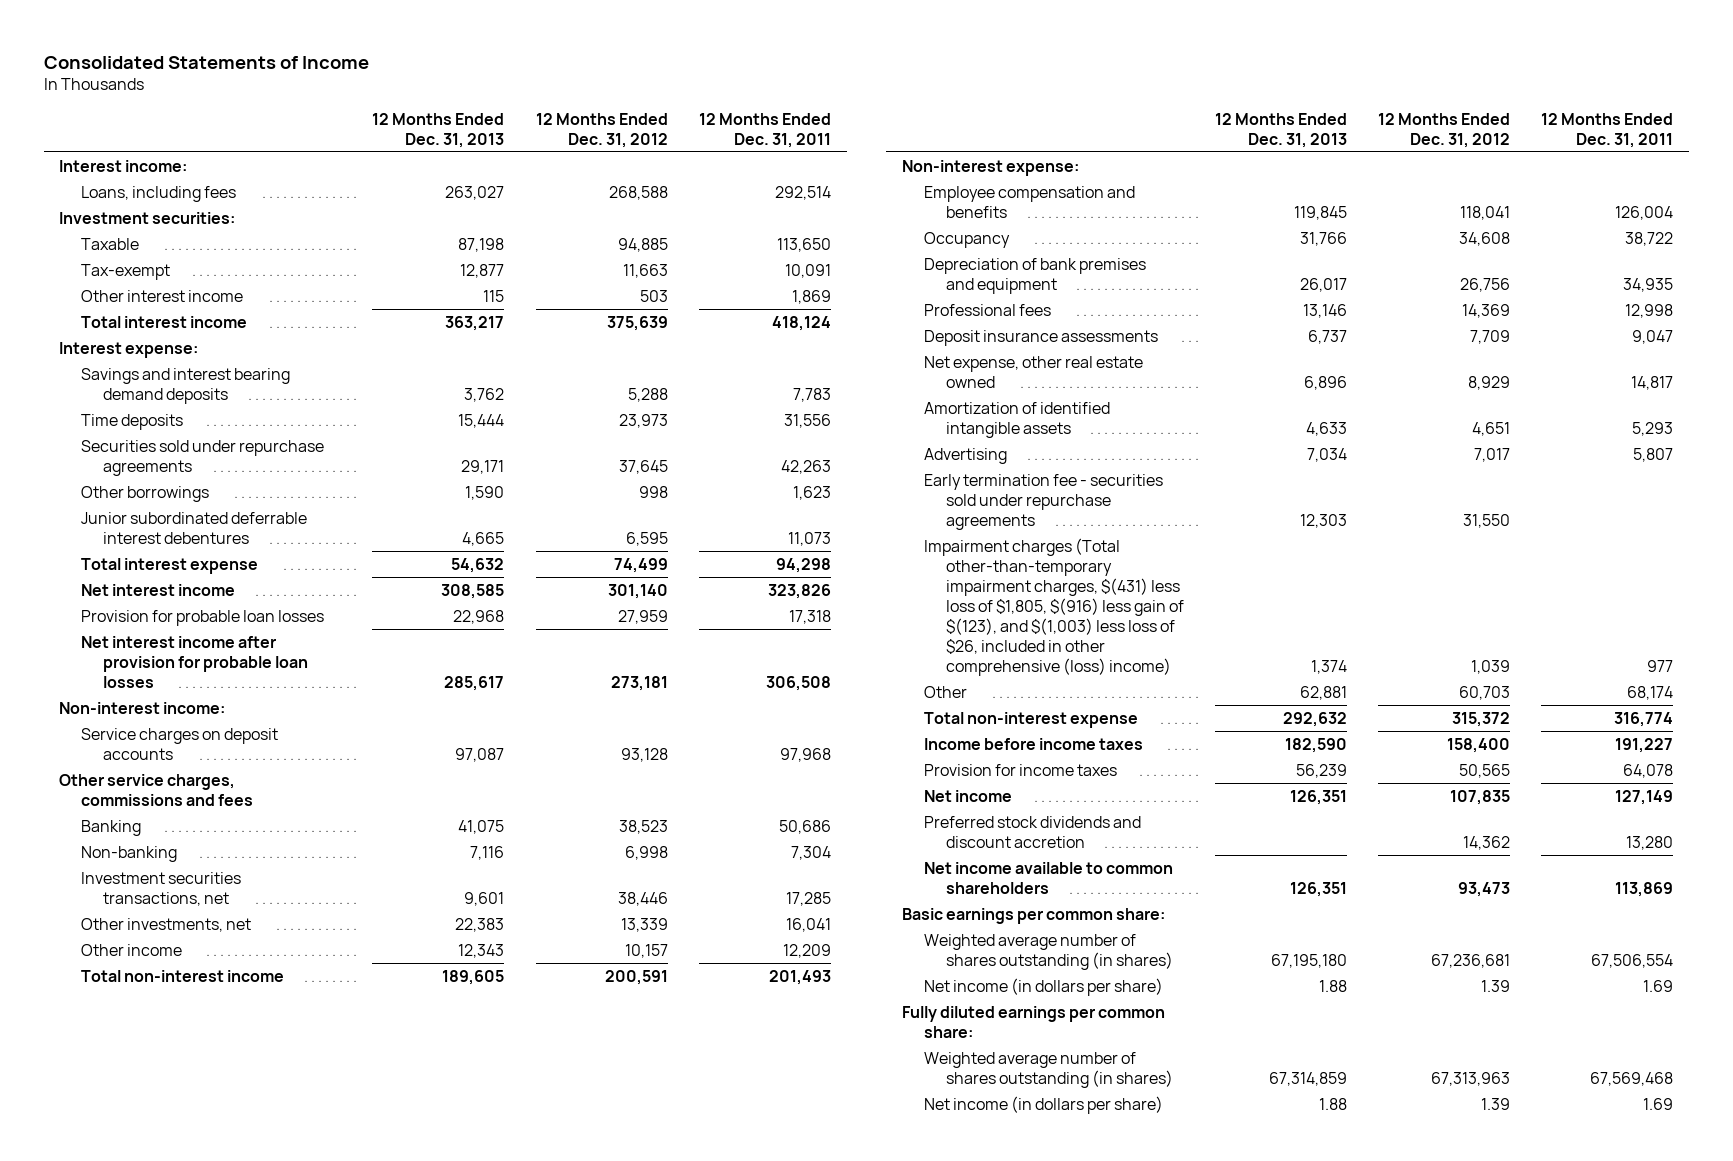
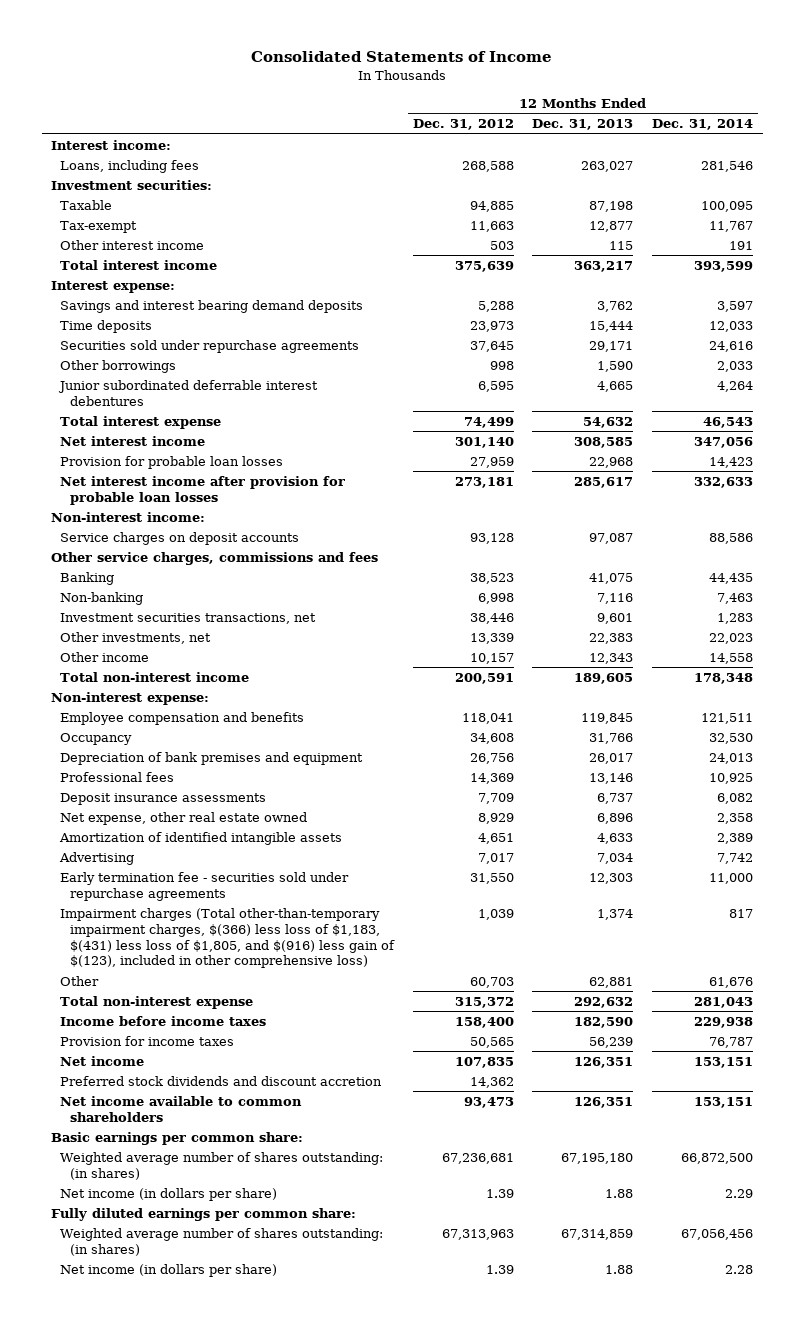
[698,112,831,148] 12 Months Ended Dec. 31, 2011 -> none
none -> [652,119,754,131] Dec. 31, 2014
[923,537,1184,677] Impairment charges (Total other-than-temporary impairment charges, $(431) less loss of $1,805, $(916) less gain of $(123), and $(1,003) less loss of $26, included in other comprehensive (loss) income) -> [60,907,395,969] Impairment charges (Total other-than-temporary impairment charges, $(366) less loss of $1,183, $(431) less loss of $1,805, and $(916) less gain of $(123), included in other comprehensive loss)
[923,933,1173,970] Weighted average number of shares outstanding (in shares) -> [60,1151,384,1180] Weighted average number of shares outstanding: (in shares)
[923,1051,1173,1088] Weighted average number of shares outstanding (in shares) -> [60,1227,384,1256] Weighted average number of shares outstanding: (in shares)

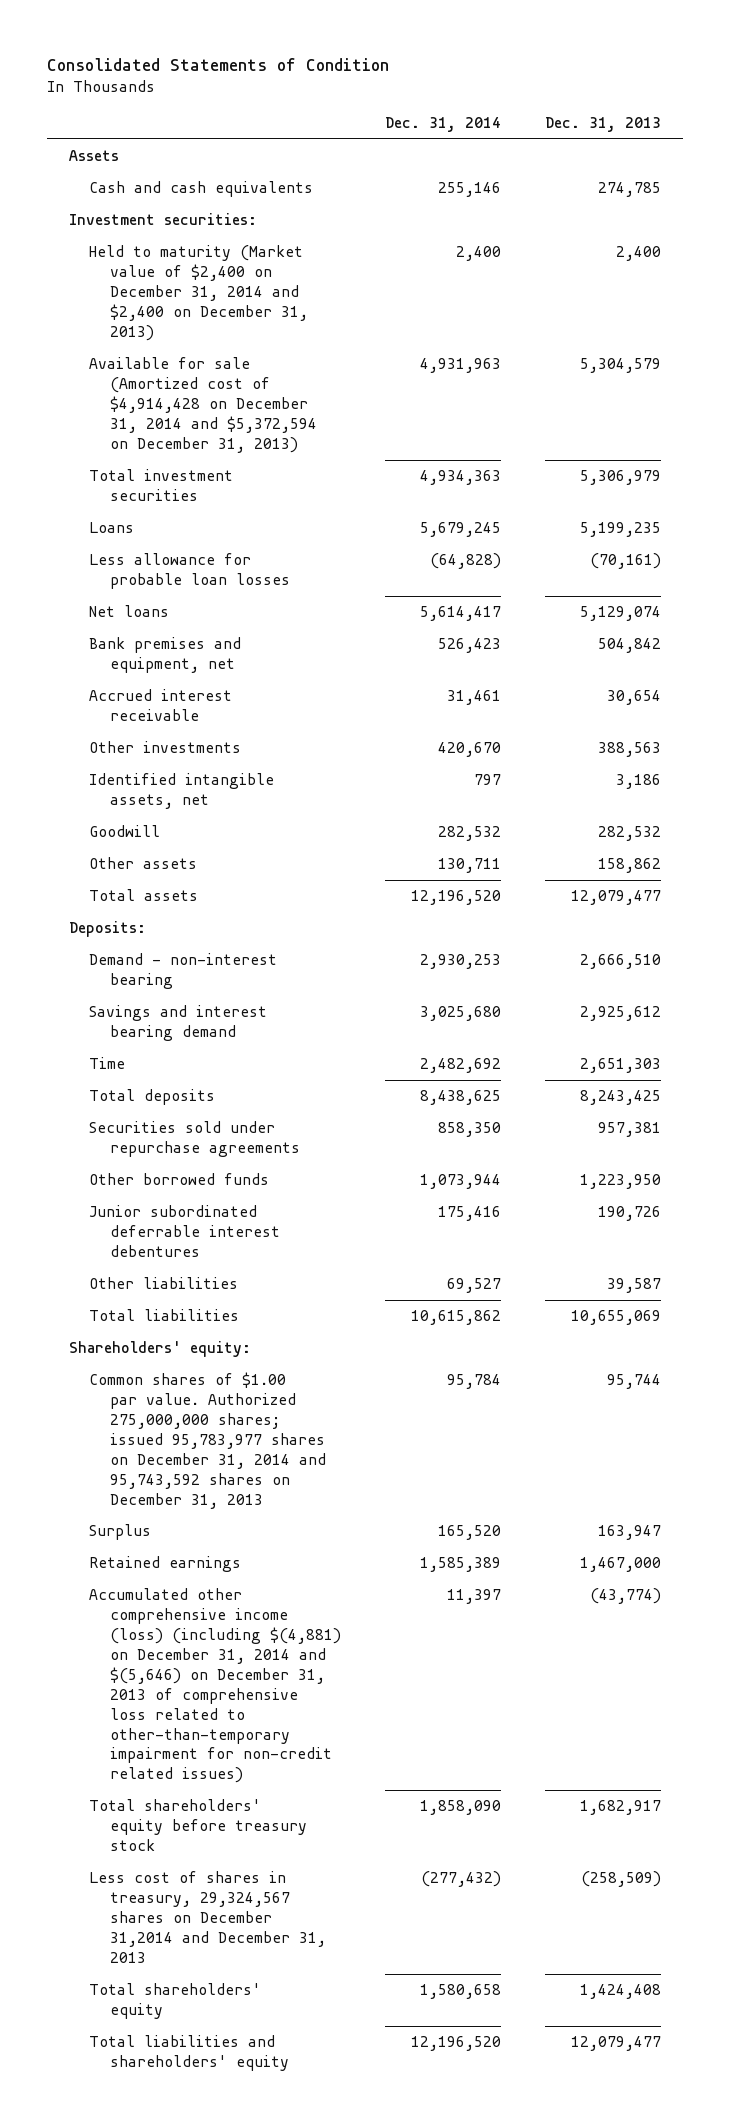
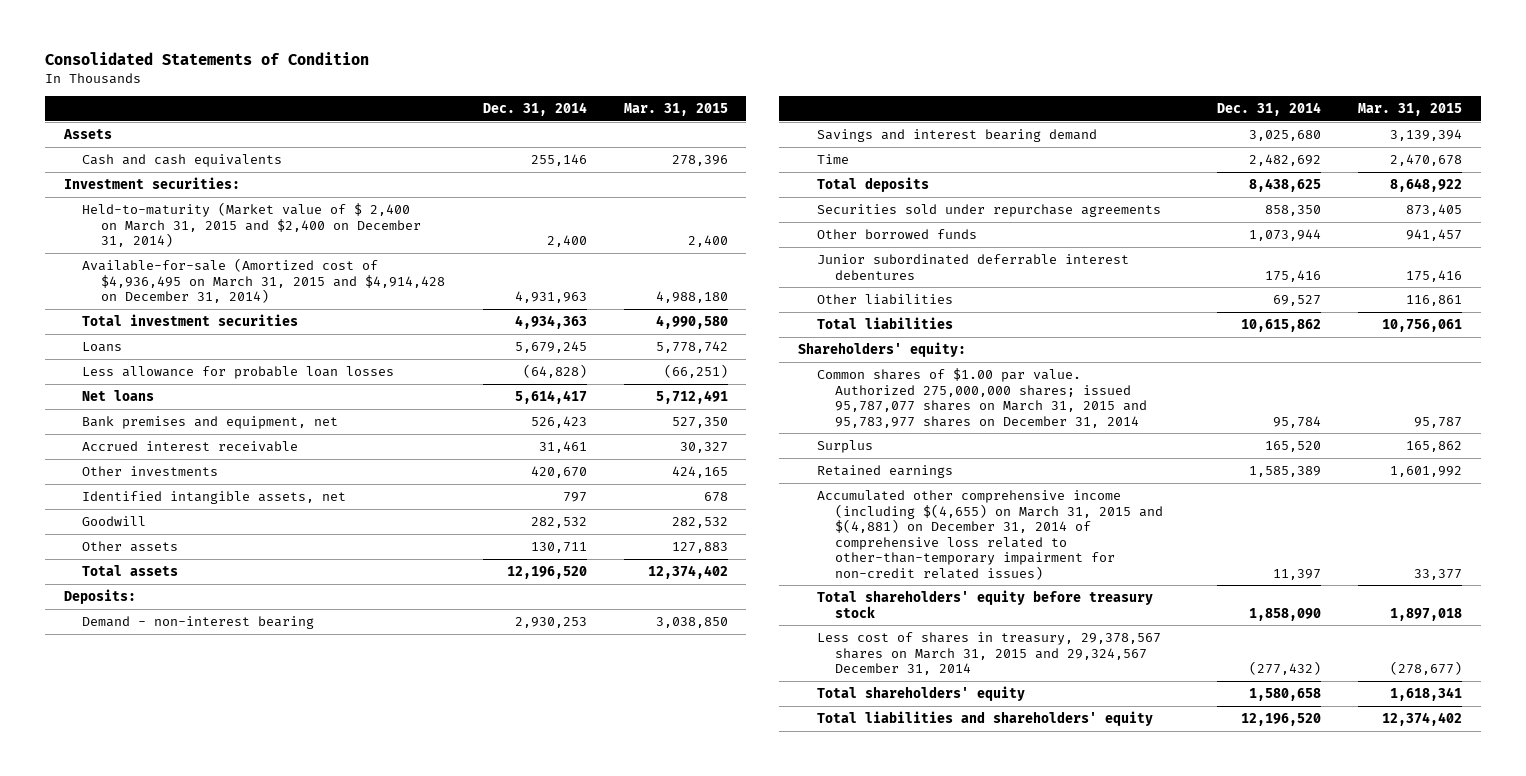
[545,117,662,133] Dec. 31, 2013 -> none
none -> [623,102,728,116] Mar. 31, 2015
[89,245,308,341] Held to maturity (Market value of $2,400 on December 31, 2014 and $2,400 on December 31, 2013) -> [82,202,422,248] Held-to-maturity (Market value of $ 2,400 on March 31, 2015 and $2,400 on December 31, 2014)
[89,357,317,453] Available for sale (Amortized cost of $4,914,428 on December 31, 2014 and $5,372,594 on December 31, 2013) -> [82,258,446,304] Available-for-sale (Amortized cost of $4,936,495 on March 31, 2015 and $4,914,428 on December 31, 2014)
[89,1372,326,1509] Common shares of $1.00 par value. Authorized 275,000,000 shares; issued 95,783,977 shares on December 31, 2014 and 95,743,592 shares on December 31, 2013 -> [816,368,1148,428] Common shares of $1.00 par value. Authorized 275,000,000 shares; issued 95,787,077 shares on March 31, 2015 and 95,783,977 shares on December 31, 2014
[89,1588,341,1784] Accumulated other comprehensive income (loss) (including $(4,881) on December 31, 2014 and $(5,646) on December 31, 2013 of comprehensive loss related to other-than-temporary impairment for non-credit related issues) -> [816,490,1164,580] Accumulated other comprehensive income (including $(4,655) on March 31, 2015 and $(4,881) on December 31, 2014 of comprehensive loss related to other-than-temporary impairment for non-credit related issues)
[89,1871,326,1963] Less cost of shares in treasury, 29,324,567 shares on December 31,2014 and December 31, 2013 -> [816,632,1161,676] Less cost of shares in treasury, 29,378,567 shares on March 31, 2015 and 29,324,567 December 31, 2014

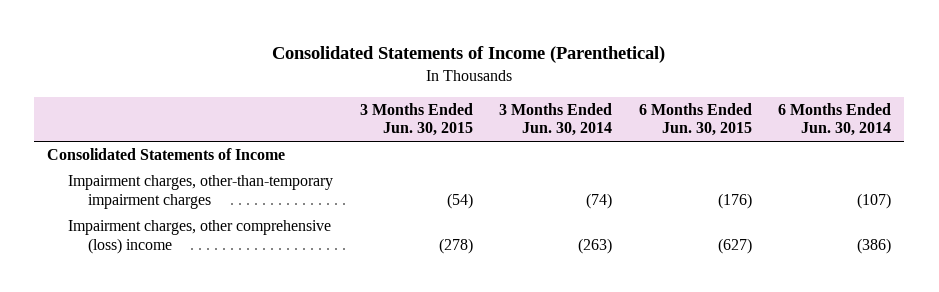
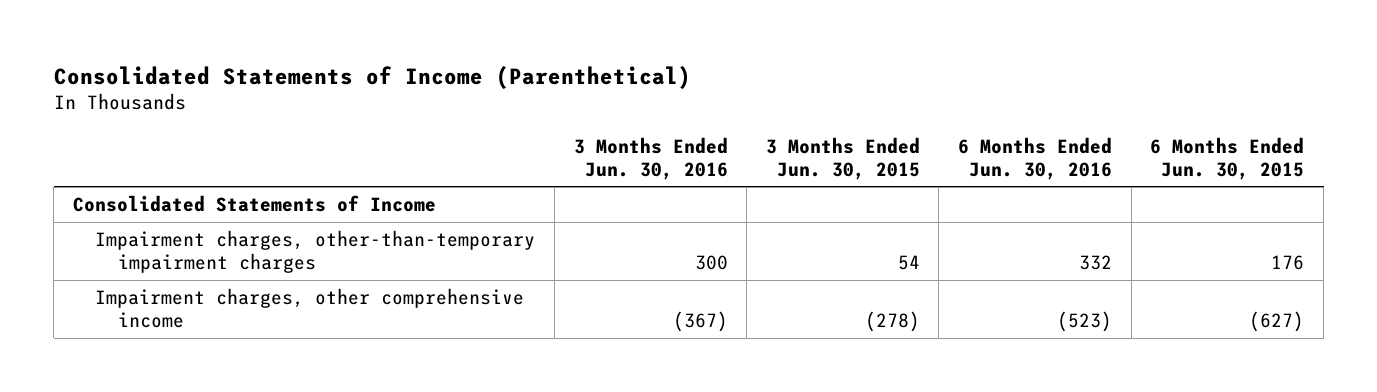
[499,102,613,137] 3 Months Ended Jun. 30, 2014 -> none
[778,102,892,137] 6 Months Ended Jun. 30, 2014 -> none
none -> [573,136,728,180] 3 Months Ended Jun. 30, 2016
none -> [958,136,1113,180] 6 Months Ended Jun. 30, 2016
[446,192,473,209] (54) -> [897,255,920,271] 54
[717,192,752,209] (176) -> [1271,255,1305,271] 176
[67,220,331,254] Impairment charges, other comprehensive (loss) income -> [95,288,525,329] Impairment charges, other comprehensive income

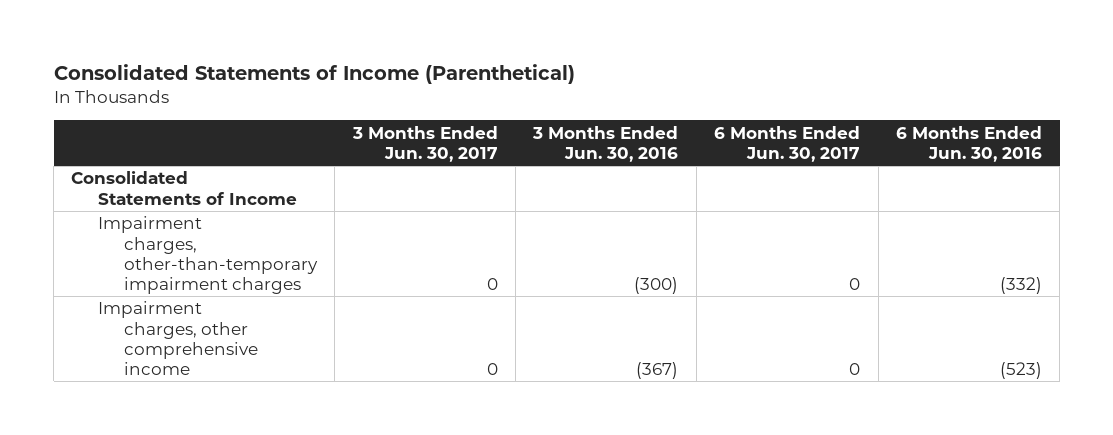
[765,136,920,180] 3 Months Ended Jun. 30, 2015 -> none
[1150,136,1305,180] 6 Months Ended Jun. 30, 2015 -> none
none -> [351,125,498,162] 3 Months Ended Jun. 30, 2017
none -> [714,125,861,162] 6 Months Ended Jun. 30, 2017
[694,255,728,271] 300 -> [634,276,679,294] (300)
[1079,255,1113,271] 332 -> [999,276,1042,294] (332)

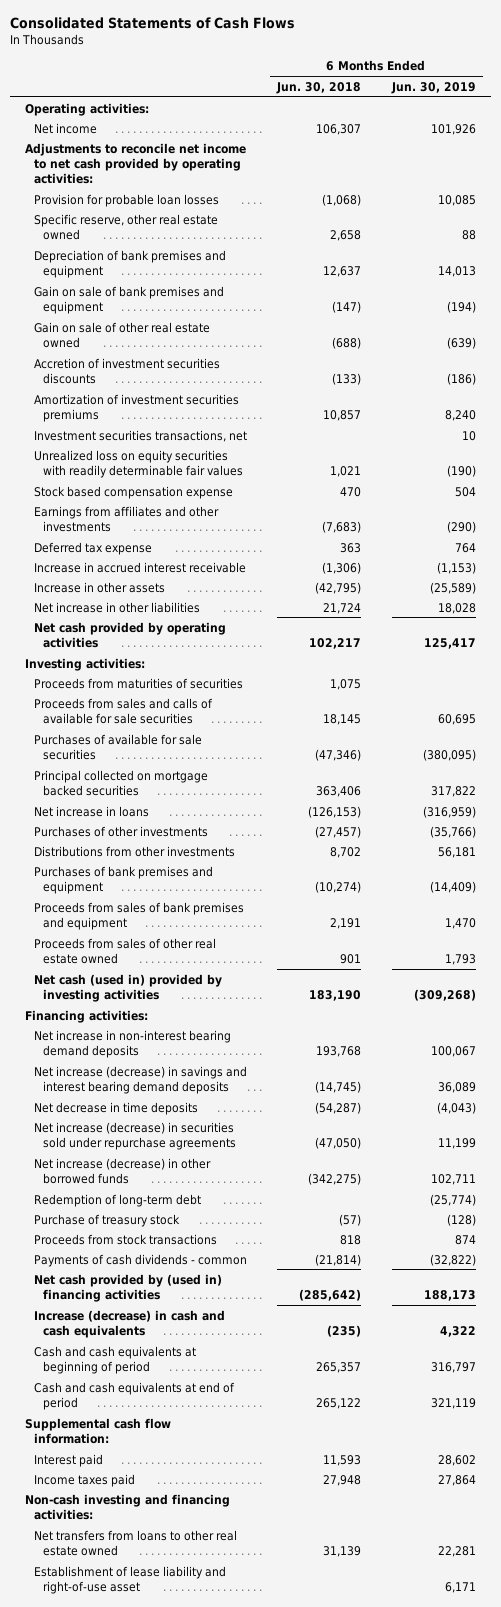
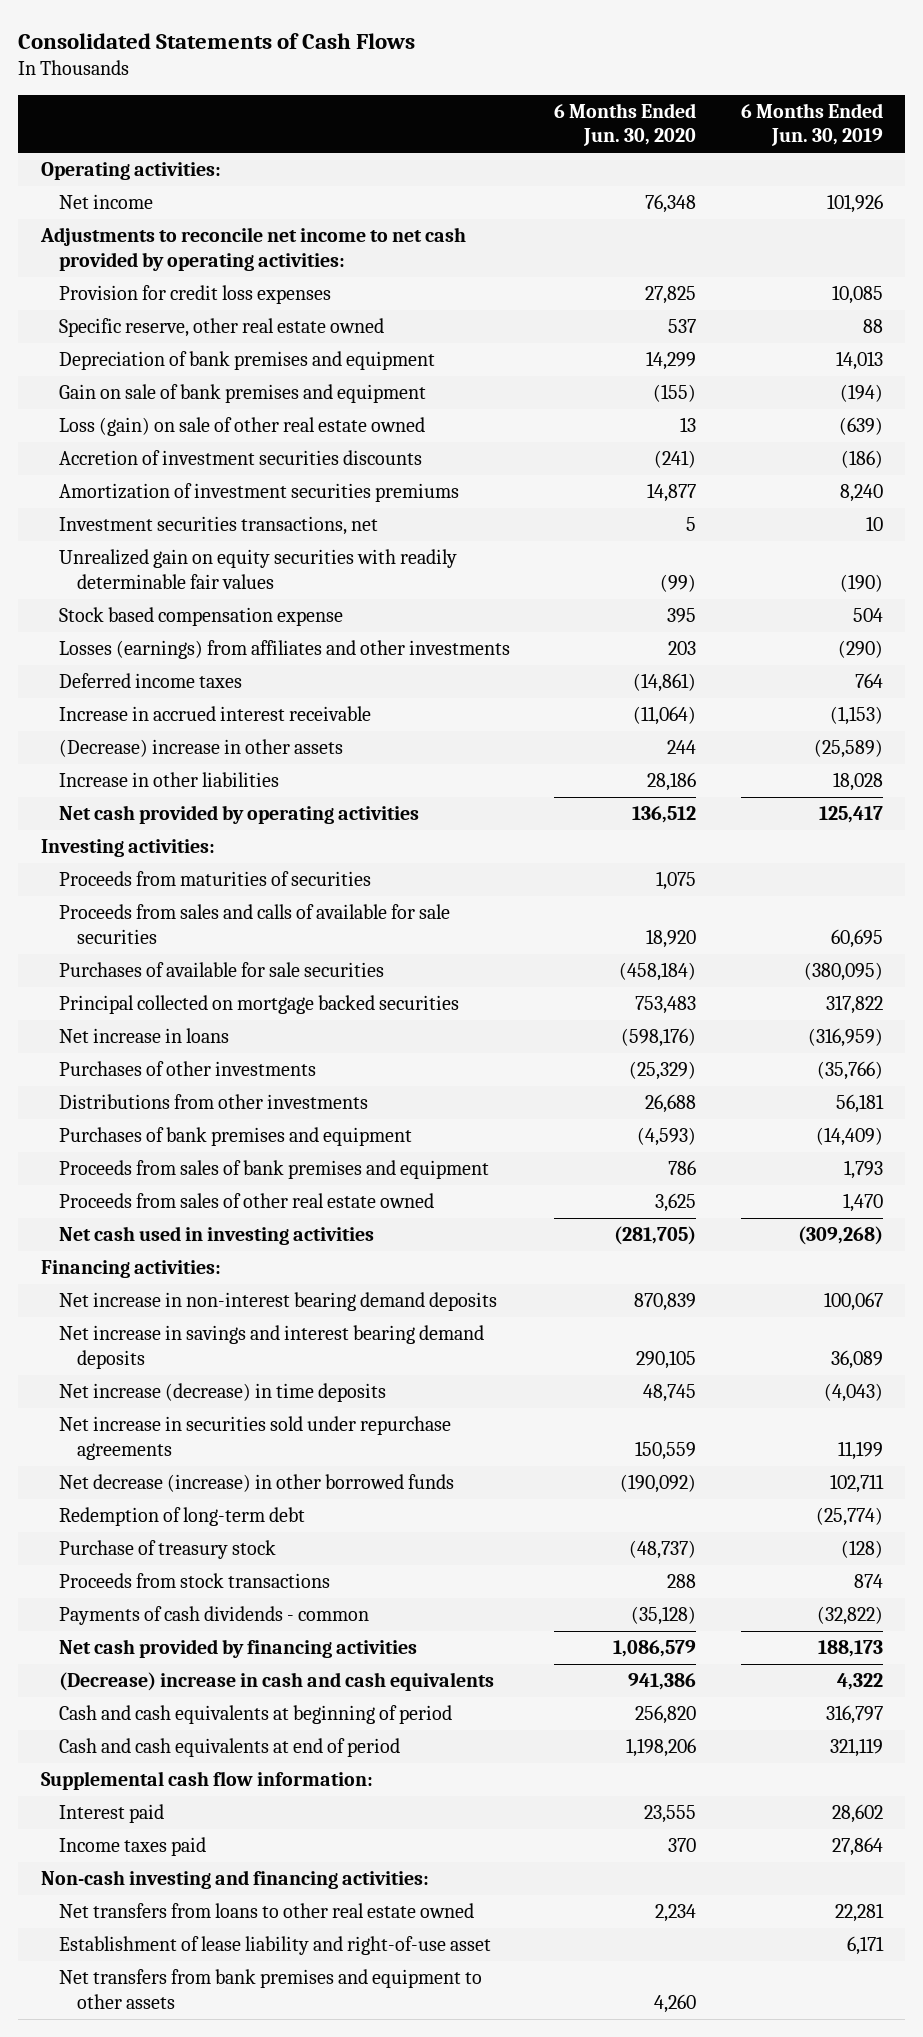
[276,81,362,94] Jun. 30, 2018 -> none
none -> [554,102,697,147] 6 Months Ended Jun. 30, 2020
[33,193,219,207] Provision for probable loan losses -> [58,285,331,305] Provision for credit loss expenses
[33,321,210,348] Gain on sale of other real estate owned -> [58,417,425,437] Loss (gain) on sale of other real estate owned
[33,449,243,478] Unrealized loss on equity securities with readily determinable fair values -> [58,549,457,589] Unrealized gain on equity securities with readily determinable fair values
[33,505,219,532] Earnings from affiliates and other investments -> [58,640,510,660] Losses (earnings) from affiliates and other investments
[33,541,152,555] Deferred tax expense -> [58,673,242,689] Deferred income taxes
[33,581,165,593] Increase in other assets -> [58,739,343,758] (Decrease) increase in other assets
[33,601,200,613] Net increase in other liabilities -> [58,772,279,788] Increase in other liabilities
[444,917,476,929] 1,470 -> [843,1160,883,1180] 1,793
[444,953,476,965] 1,793 -> [842,1193,883,1213] 1,470
[33,973,222,1002] Net cash (used in) provided by investing activities -> [58,1226,374,1246] Net cash used in investing activities
[33,1065,247,1094] Net increase (decrease) in savings and interest bearing demand deposits -> [58,1325,484,1369] Net increase in savings and interest bearing demand deposits
[33,1101,198,1115] Net decrease in time deposits -> [58,1383,386,1403] Net increase (decrease) in time deposits
[33,1121,236,1150] Net increase (decrease) in securities sold under repurchase agreements -> [58,1416,451,1460] Net increase in securities sold under repurchase agreements
[33,1157,211,1184] Net increase (decrease) in other borrowed funds -> [58,1474,454,1493] Net decrease (increase) in other borrowed funds
[33,1273,222,1302] Net cash provided by (used in) financing activities -> [58,1639,417,1659] Net cash provided by financing activities
[33,1309,225,1338] Increase (decrease) in cash and cash equivalents -> [58,1672,494,1692] (Decrease) increase in cash and cash equivalents
none -> [58,1969,482,2009] Net transfers from bank premises and equipment to other assets

